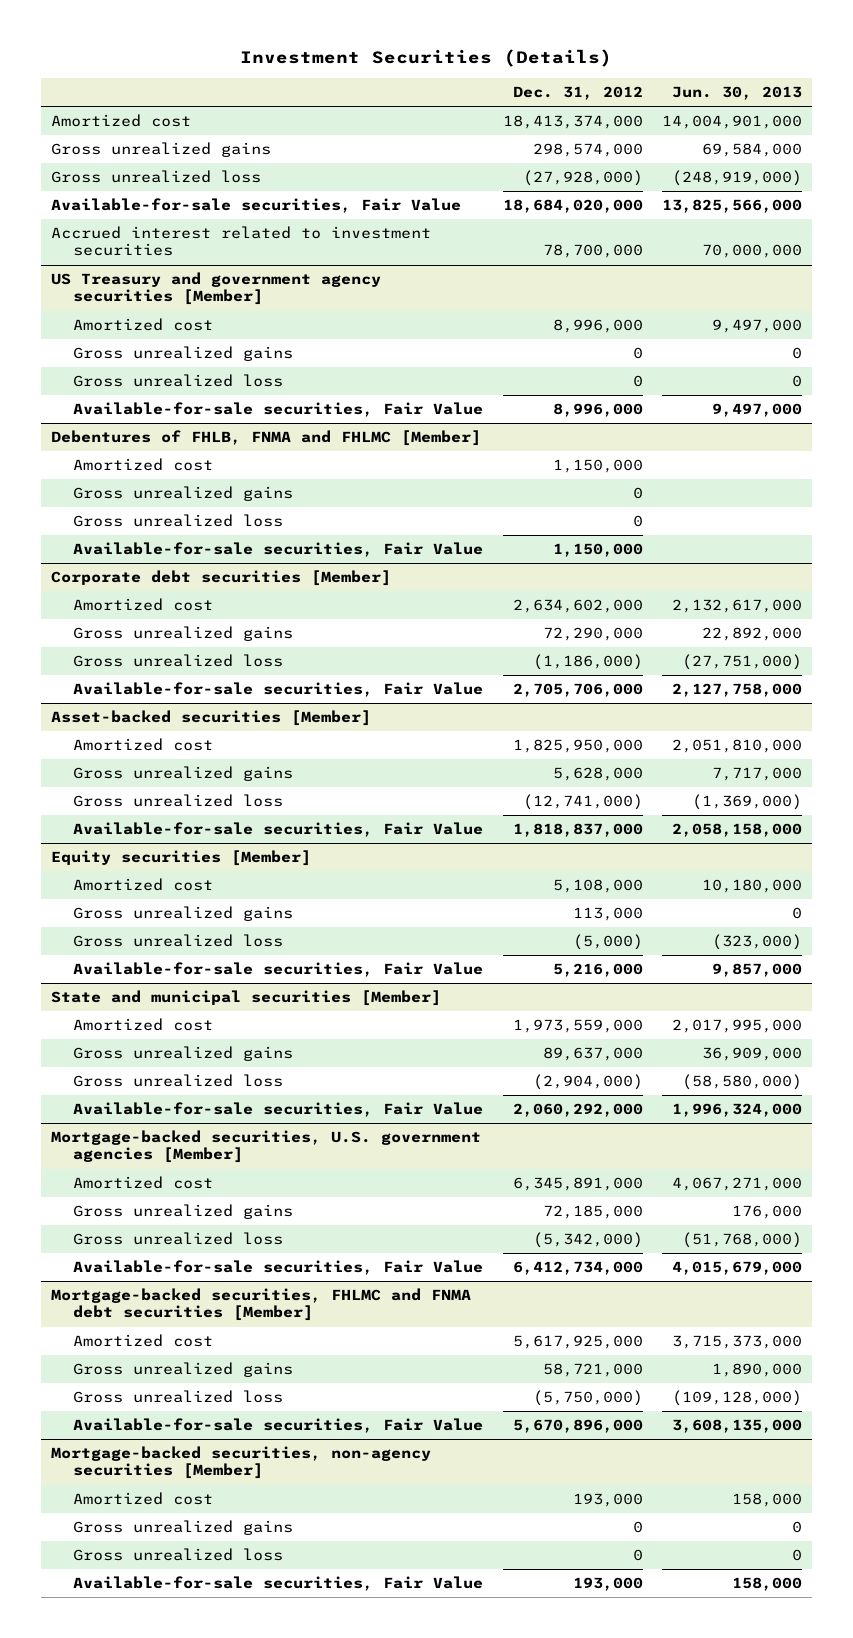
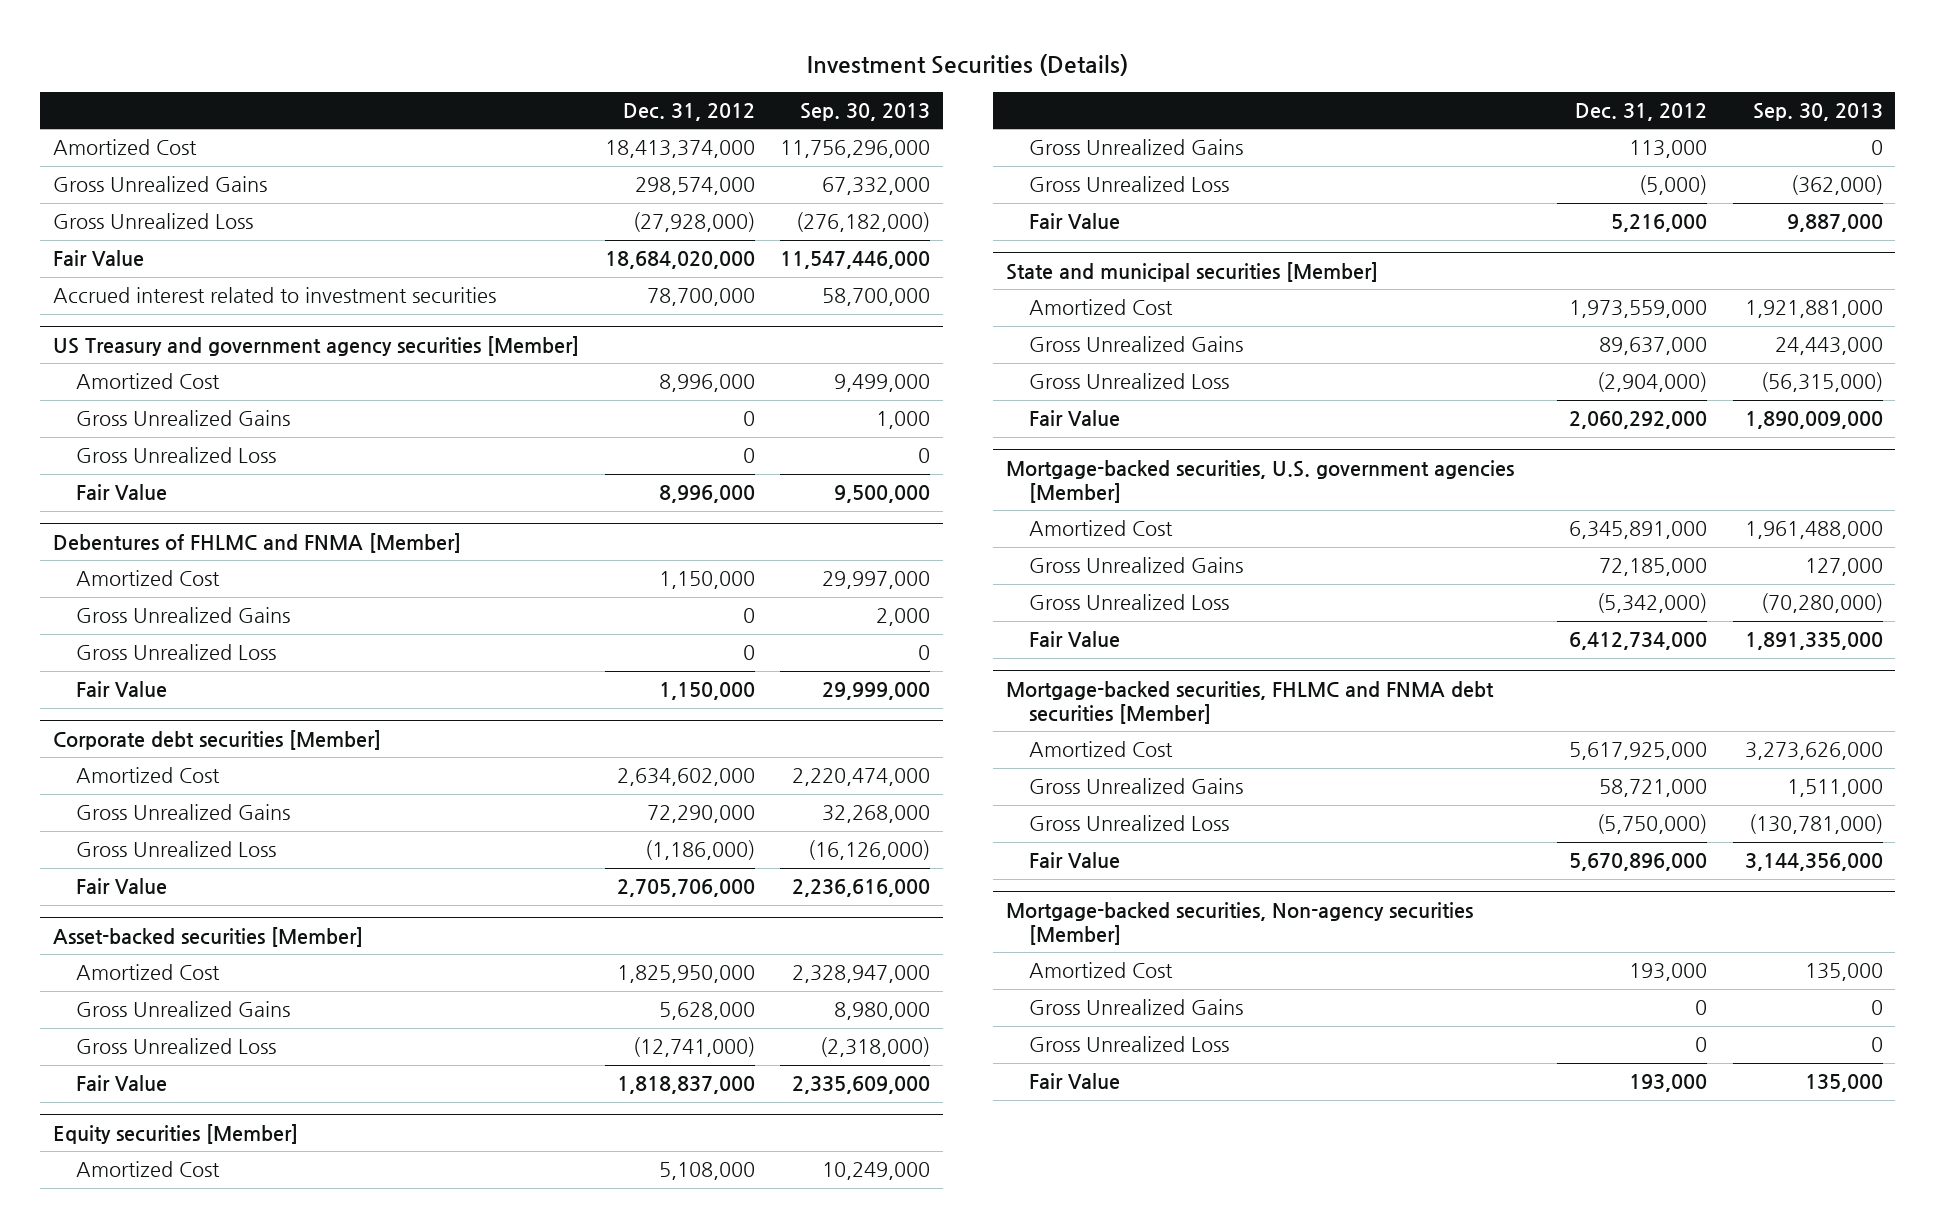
[672,85,803,100] Jun. 30, 2013 -> none
none -> [800,102,931,121] Sep. 30, 2013
[50,114,191,128] Amortized cost -> [53,139,198,156] Amortized Cost
[50,142,271,158] Gross unrealized gains -> [53,176,268,193] Gross Unrealized Gains
[50,170,261,184] Gross unrealized loss -> [53,213,254,230] Gross Unrealized Loss
[50,198,461,214] Available-for-sale securities, Fair Value -> [53,250,145,267] Fair Value
[73,318,214,332] Amortized cost -> [75,373,220,390] Amortized Cost
[73,346,294,362] Gross unrealized gains -> [75,410,290,427] Gross Unrealized Gains
[73,374,284,388] Gross unrealized loss -> [75,447,276,464] Gross Unrealized Loss
[73,402,484,418] Available-for-sale securities, Fair Value -> [75,484,167,501] Fair Value
[50,430,481,447] Debentures of FHLB, FNMA and FHLMC [Member] -> [53,532,462,553] Debentures of FHLMC and FNMA [Member]
[73,458,214,472] Amortized cost -> [75,570,220,587] Amortized Cost
[73,486,294,502] Gross unrealized gains -> [75,607,290,624] Gross Unrealized Gains
[73,514,284,528] Gross unrealized loss -> [75,644,276,661] Gross Unrealized Loss
[73,542,484,558] Available-for-sale securities, Fair Value -> [75,681,167,698] Fair Value
[73,598,214,612] Amortized cost -> [75,767,220,784] Amortized Cost
[73,626,294,642] Gross unrealized gains -> [75,804,290,821] Gross Unrealized Gains
[73,654,284,668] Gross unrealized loss -> [75,841,276,858] Gross Unrealized Loss
[73,682,484,698] Available-for-sale securities, Fair Value -> [75,878,167,895] Fair Value
[73,738,214,752] Amortized cost -> [75,964,220,981] Amortized Cost
[73,766,294,782] Gross unrealized gains -> [75,1001,290,1018] Gross Unrealized Gains
[73,794,284,808] Gross unrealized loss -> [75,1038,276,1055] Gross Unrealized Loss
[73,822,484,838] Available-for-sale securities, Fair Value -> [75,1075,167,1092] Fair Value
[73,878,214,892] Amortized cost -> [75,1161,220,1178] Amortized Cost
[73,906,294,922] Gross unrealized gains -> [1028,139,1243,156] Gross Unrealized Gains
[73,934,284,948] Gross unrealized loss -> [1028,176,1229,193] Gross Unrealized Loss
[73,962,484,978] Available-for-sale securities, Fair Value -> [1028,213,1120,230] Fair Value
[73,1018,214,1032] Amortized cost -> [1028,299,1173,316] Amortized Cost
[73,1046,294,1062] Gross unrealized gains -> [1028,336,1243,353] Gross Unrealized Gains
[73,1074,284,1088] Gross unrealized loss -> [1028,373,1229,390] Gross Unrealized Loss
[73,1102,484,1118] Available-for-sale securities, Fair Value -> [1028,410,1120,427] Fair Value
[73,1176,214,1190] Amortized cost -> [1028,520,1173,537] Amortized Cost
[73,1204,294,1220] Gross unrealized gains -> [1028,557,1243,574] Gross Unrealized Gains
[73,1232,284,1246] Gross unrealized loss -> [1028,594,1229,611] Gross Unrealized Loss
[73,1260,484,1276] Available-for-sale securities, Fair Value -> [1028,631,1120,648] Fair Value
[73,1334,214,1348] Amortized cost -> [1028,741,1173,758] Amortized Cost
[73,1362,294,1378] Gross unrealized gains -> [1028,778,1243,795] Gross Unrealized Gains
[73,1390,284,1404] Gross unrealized loss -> [1028,815,1229,832] Gross Unrealized Loss
[73,1418,484,1434] Available-for-sale securities, Fair Value -> [1028,852,1120,869] Fair Value
[50,1446,431,1480] Mortgage-backed securities, non-agency securities [Member] -> [1005,901,1473,946] Mortgage-backed securities, Non-agency securities [Member]
[73,1492,214,1506] Amortized cost -> [1028,962,1173,979] Amortized Cost
[73,1520,294,1536] Gross unrealized gains -> [1028,999,1243,1016] Gross Unrealized Gains
[73,1548,284,1562] Gross unrealized loss -> [1028,1036,1229,1053] Gross Unrealized Loss
[73,1576,484,1592] Available-for-sale securities, Fair Value -> [1028,1073,1120,1090] Fair Value

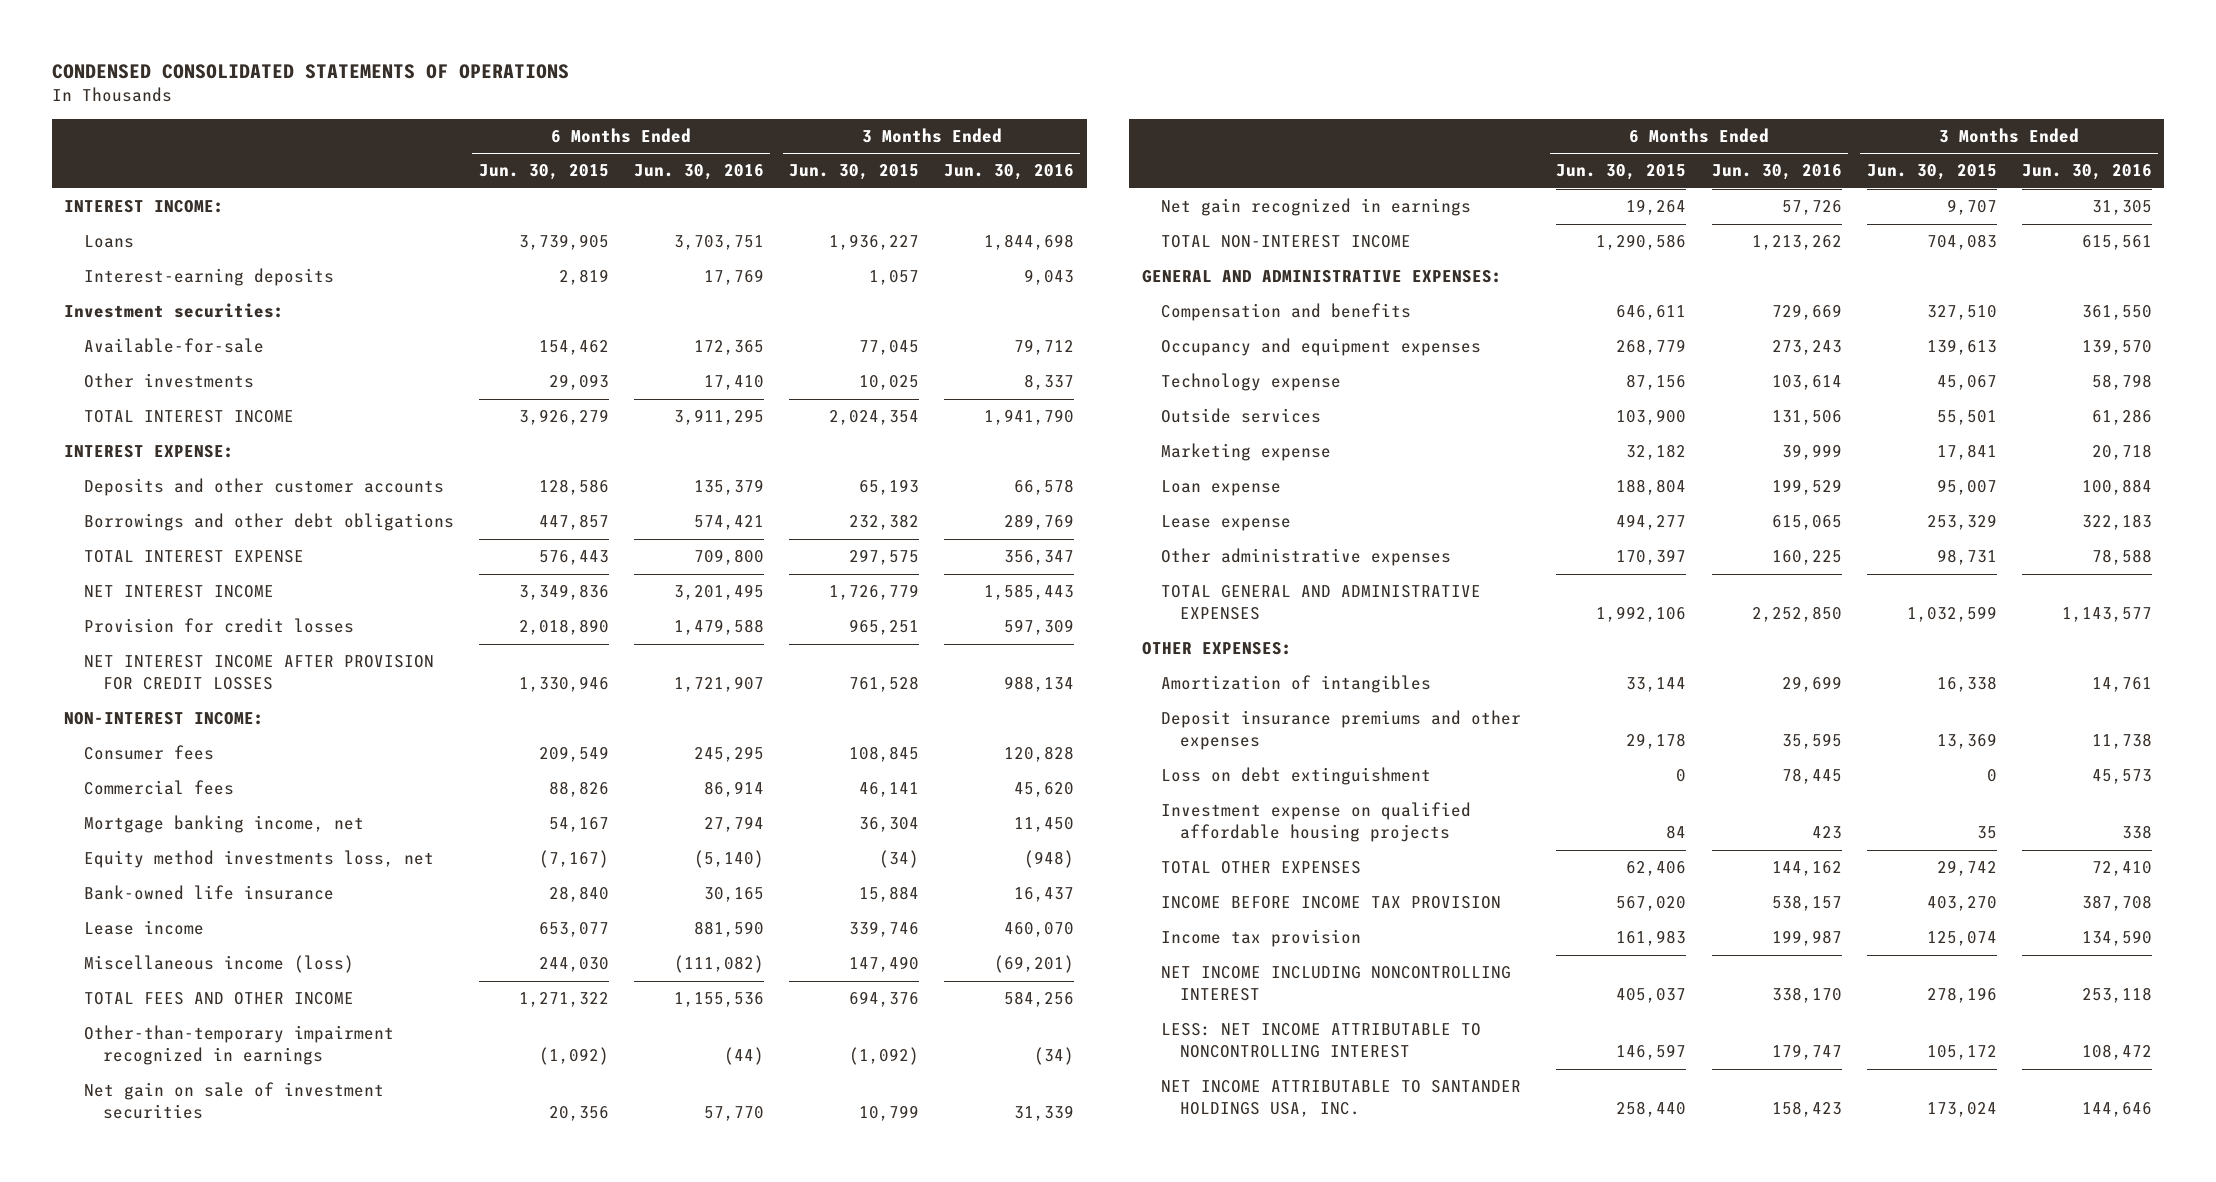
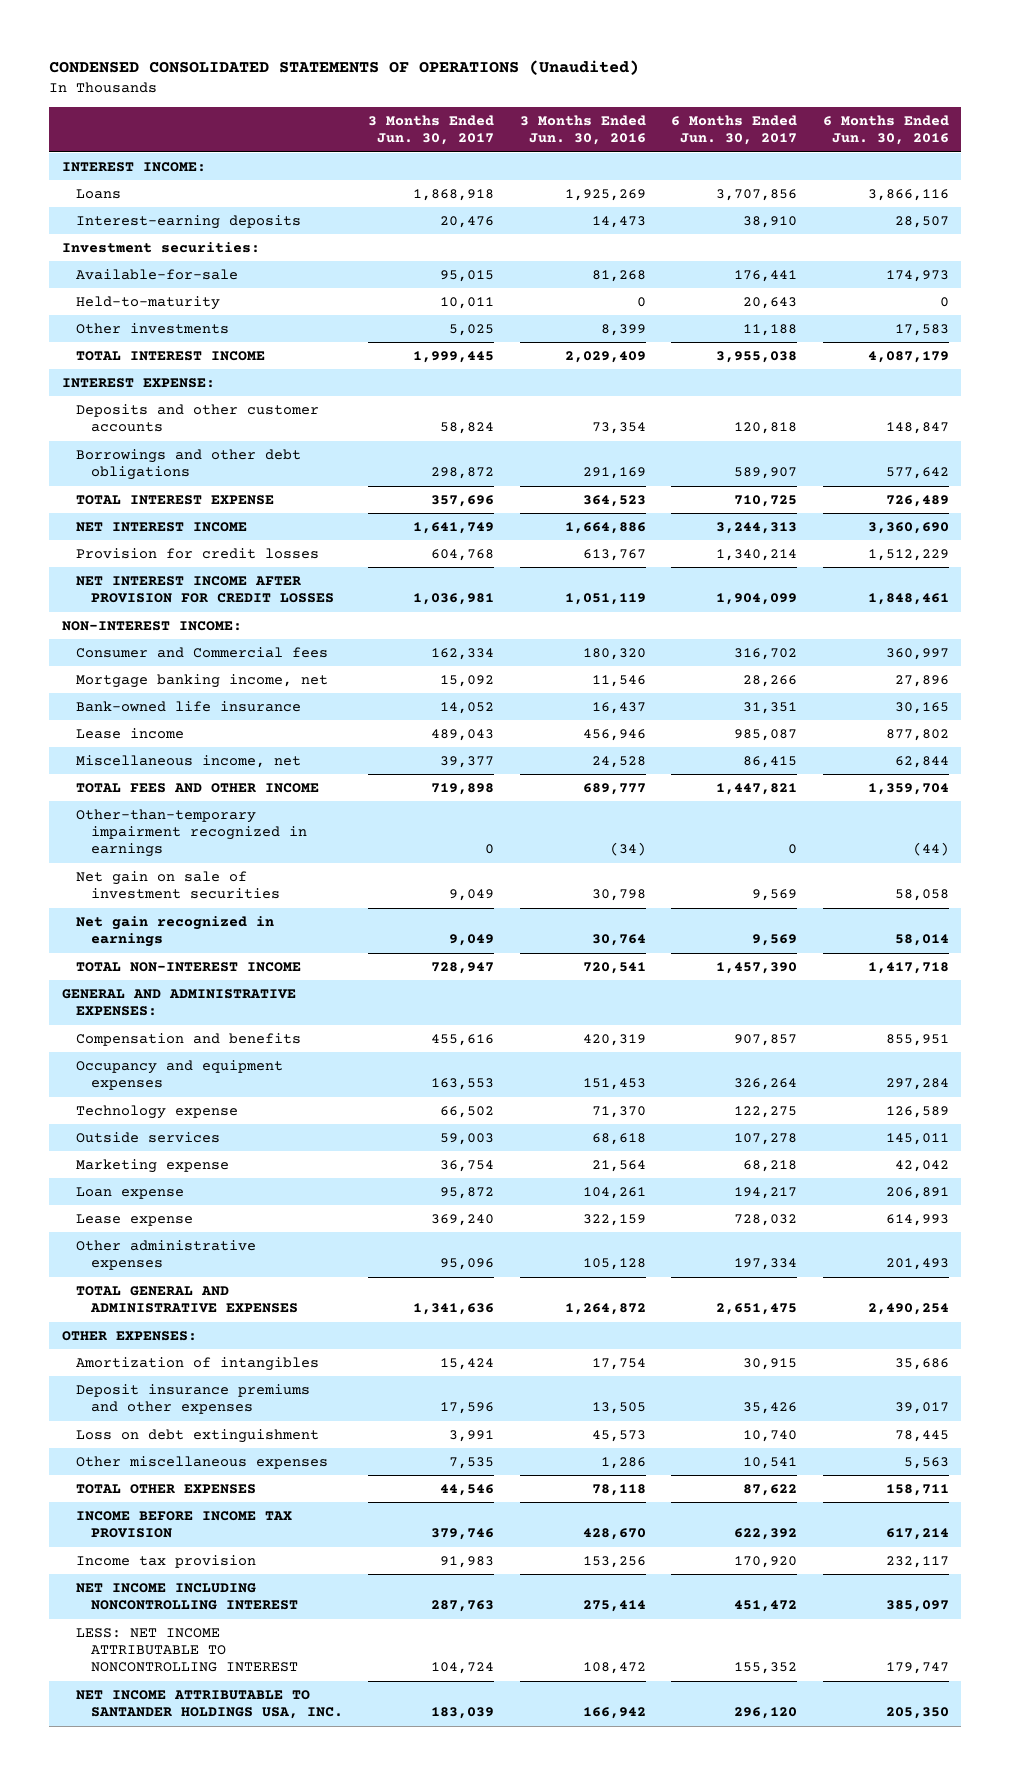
[51,64,569,80] CONDENSED CONSOLIDATED STATEMENTS OF OPERATIONS -> [49,60,640,76] CONDENSED CONSOLIDATED STATEMENTS OF OPERATIONS (Unaudited)
[478,164,609,181] Jun. 30, 2015 -> none
[788,164,919,181] Jun. 30, 2015 -> none
none -> [368,115,495,146] 3 Months Ended Jun. 30, 2017
none -> [671,115,798,146] 6 Months Ended Jun. 30, 2017
[673,235,764,251] 3,703,751 -> [867,189,949,202] 3,866,116
[984,234,1075,251] 1,844,698 -> [564,189,646,202] 1,925,269
[703,269,764,286] 17,769 -> [894,216,949,229] 28,507
[1024,269,1075,286] 9,043 -> [591,216,646,229] 14,473
[693,340,764,356] 172,365 -> [885,270,949,283] 174,973
[1014,339,1075,356] 79,712 -> [591,270,646,283] 81,268
none -> [76,296,221,311] Held-to-maturity
[703,375,764,391] 17,410 -> [894,324,949,337] 17,583
[1024,374,1075,391] 8,337 -> [600,324,646,337] 8,399
[673,409,764,426] 3,911,295 -> [867,351,949,364] 4,087,179
[984,409,1075,426] 1,941,790 -> [564,351,646,364] 2,029,409
[693,479,764,496] 135,379 -> [885,422,949,435] 148,847
[1014,479,1075,496] 66,578 -> [591,422,646,435] 73,354
[693,515,764,531] 574,421 -> [885,467,949,480] 577,642
[1004,514,1075,531] 289,769 -> [582,467,646,480] 291,169
[693,549,764,566] 709,800 -> [885,495,949,508] 726,489
[1004,550,1075,566] 356,347 -> [582,495,646,508] 364,523
[673,584,764,601] 3,201,495 -> [867,522,949,535] 3,360,690
[984,584,1075,601] 1,585,443 -> [564,522,646,535] 1,664,886
[673,619,764,636] 1,479,588 -> [867,549,949,562] 1,512,229
[1004,619,1075,636] 597,309 -> [582,549,646,562] 613,767
[673,676,764,693] 1,721,907 -> [867,593,949,606] 1,848,461
[1004,676,1075,693] 988,134 -> [564,593,646,606] 1,051,119
[83,780,234,796] Commercial fees -> none
[83,850,434,869] Equity method investments loss, net -> none
[83,745,214,761] Consumer fees -> [76,647,329,659] Consumer and Commercial fees
[693,746,764,763] 245,295 -> [885,648,949,661] 360,997
[1004,746,1075,763] 120,828 -> [582,648,646,661] 180,320
[703,816,764,833] 27,794 -> [894,675,949,688] 27,896
[1014,817,1075,833] 11,450 -> [591,675,646,688] 11,546
[693,921,764,938] 881,590 -> [885,729,949,742] 877,802
[1004,922,1075,938] 460,070 -> [582,729,646,742] 456,946
[83,955,354,974] Miscellaneous income (loss) -> [76,755,302,769] Miscellaneous income, net
[673,955,764,974] (111,082) -> [894,756,949,769] 62,844
[994,955,1075,974] (69,201) -> [591,756,646,769] 24,528
[673,992,764,1008] 1,155,536 -> [867,783,949,796] 1,359,704
[1004,991,1075,1008] 584,256 -> [582,783,646,796] 689,777
[703,1106,764,1122] 57,770 -> [894,889,949,902] 58,058
[1014,1105,1075,1122] 31,339 -> [591,889,646,902] 30,798
[1781,200,1842,216] 57,726 -> [894,934,949,947] 58,014
[2091,200,2152,216] 31,305 -> [591,934,646,947] 30,764
[1751,235,1842,251] 1,213,262 -> [867,962,949,975] 1,417,718
[2081,235,2152,251] 615,561 -> [582,962,646,975] 720,541
[1771,304,1842,321] 729,669 -> [885,1034,949,1047] 855,951
[2081,305,2152,321] 361,550 -> [582,1034,646,1047] 420,319
[1771,340,1842,356] 273,243 -> [885,1078,949,1091] 297,284
[2081,339,2152,356] 139,570 -> [582,1078,646,1091] 151,453
[1771,375,1842,391] 103,614 -> [885,1106,949,1119] 126,589
[2091,374,2152,391] 58,798 -> [591,1106,646,1119] 71,370
[1771,410,1842,426] 131,506 -> [885,1133,949,1146] 145,011
[2091,409,2152,426] 61,286 -> [591,1133,646,1146] 68,618
[1781,444,1842,461] 39,999 -> [894,1160,949,1173] 42,042
[2091,444,2152,461] 20,718 -> [591,1160,646,1173] 21,564
[1771,479,1842,496] 199,529 -> [885,1187,949,1200] 206,891
[2081,479,2152,496] 100,884 -> [582,1187,646,1200] 104,261
[1771,515,1842,531] 615,065 -> [885,1214,949,1227] 614,993
[2081,514,2152,531] 322,183 -> [582,1214,646,1227] 322,159
[1771,550,1842,566] 160,225 -> [885,1258,949,1271] 201,493
[2091,549,2152,566] 78,588 -> [582,1258,646,1271] 105,128
[1751,606,1842,623] 2,252,850 -> [867,1303,949,1316] 2,490,254
[2061,607,2152,623] 1,143,577 -> [564,1303,646,1316] 1,264,872
[1781,676,1842,693] 29,699 -> [894,1358,949,1371] 35,686
[2091,677,2152,693] 14,761 -> [591,1358,646,1371] 17,754
[1781,733,1842,750] 35,595 -> [894,1402,949,1415] 39,017
[2091,733,2152,750] 11,738 -> [591,1402,646,1415] 13,505
[1161,802,1472,843] Investment expense on qualified affordable housing projects -> none
none -> [76,1456,329,1470] Other miscellaneous expenses
[1771,861,1842,877] 144,162 -> [885,1484,949,1497] 158,711
[2091,861,2152,877] 72,410 -> [591,1484,646,1497] 78,118
[1771,895,1842,912] 538,157 -> [885,1528,949,1541] 617,214
[2081,895,2152,912] 387,708 -> [582,1528,646,1541] 428,670
[1771,930,1842,947] 199,987 -> [885,1556,949,1569] 232,117
[2081,930,2152,947] 134,590 -> [582,1556,646,1569] 153,256
[1771,987,1842,1004] 338,170 -> [885,1600,949,1613] 385,097
[2081,987,2152,1004] 253,118 -> [582,1600,646,1613] 275,414
[1771,1101,1842,1118] 158,423 -> [885,1707,949,1720] 205,350
[2081,1102,2152,1118] 144,646 -> [582,1707,646,1720] 166,942

